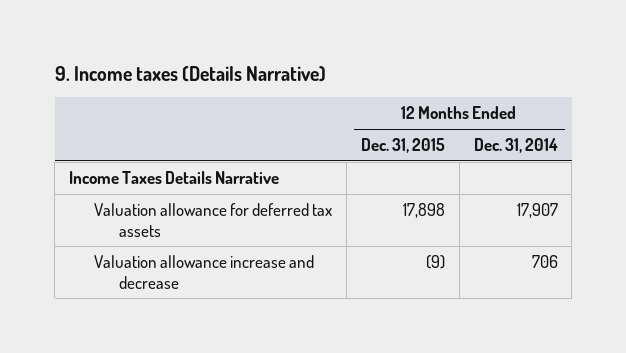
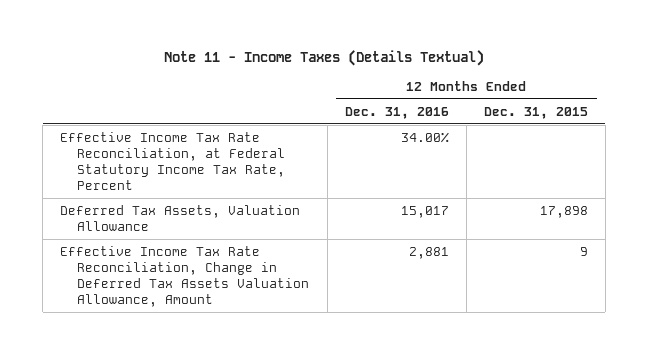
[54,65,326,82] 9. Income taxes (Details Narrative) -> [163,49,484,66] Note 11 - Income Taxes (Details Textual)
[473,137,558,153] Dec. 31, 2014 -> none
none -> [344,106,449,119] Dec. 31, 2016
[68,170,279,184] Income Taxes Details Narrative -> none
[94,254,315,289] Valuation allowance increase and decrease -> none
none -> [60,131,286,190] Effective Income Tax Rate Reconciliation, at Federal Statutory Income Tax Rate, Percent
[94,202,333,237] Valuation allowance for deferred tax assets -> [60,204,301,231] Deferred Tax Assets, Valuation Allowance
none -> [60,245,310,307] Effective Income Tax Rate Reconciliation, Change in Deferred Tax Assets Valuation Allowance, Amount

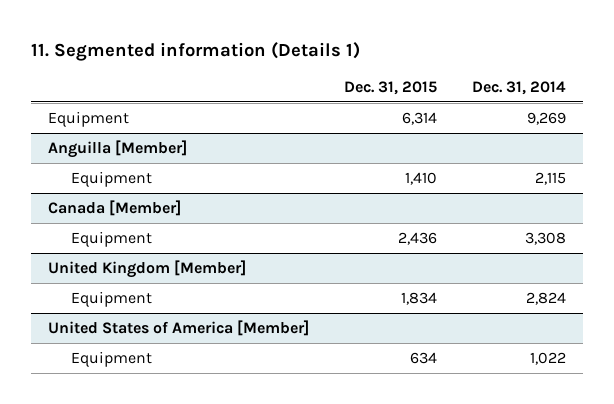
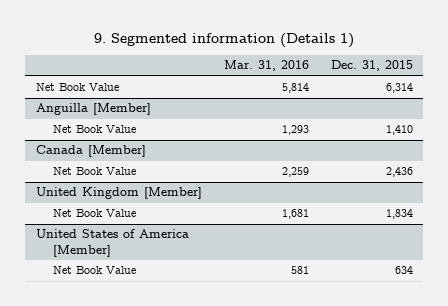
[30,41,360,61] 11. Segmented information (Details 1) -> [94,33,355,49] 9. Segmented information (Details 1)
[471,80,566,95] Dec. 31, 2014 -> none
none -> [223,60,309,72] Mar. 31, 2016
[48,110,130,127] Equipment -> [35,83,119,92] Net Book Value
[70,170,152,187] Equipment -> [53,125,137,134] Net Book Value
[70,230,152,247] Equipment -> [53,167,137,176] Net Book Value
[70,290,152,307] Equipment -> [53,209,137,218] Net Book Value
[70,350,152,367] Equipment -> [53,266,137,275] Net Book Value

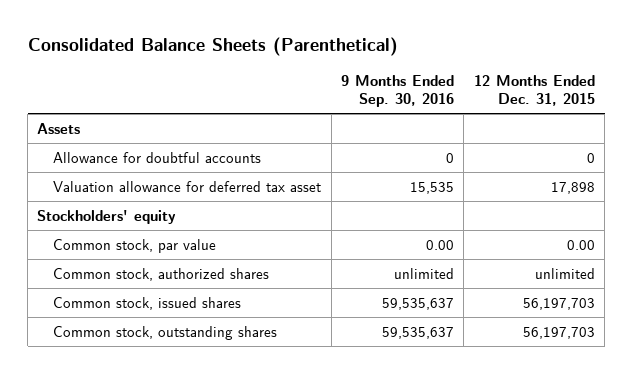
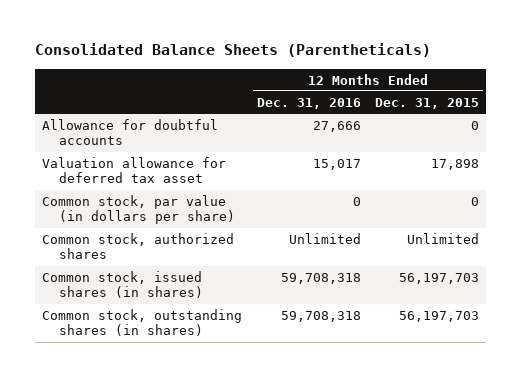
[27,37,398,57] Consolidated Balance Sheets (Parenthetical) -> [35,43,432,58] Consolidated Balance Sheets (Parentheticals)
[341,74,455,108] 9 Months Ended Sep. 30, 2016 -> none
none -> [256,97,361,109] Dec. 31, 2016
[37,122,81,134] Assets -> none
[37,209,177,224] Stockholders' equity -> none
[53,238,217,253] Common stock, par value -> [42,194,236,225] Common stock, par value (in dollars per share)
[566,239,595,250] 0.00 -> [471,196,480,206] 0
[534,267,595,279] unlimited -> [407,232,480,244] Unlimited
[53,296,242,310] Common stock, issued shares -> [42,270,204,299] Common stock, issued shares (in shares)
[53,325,278,340] Common stock, outstanding shares -> [42,308,243,337] Common stock, outstanding shares (in shares)

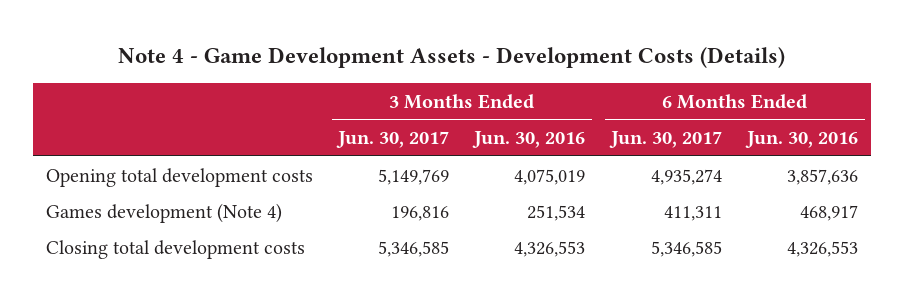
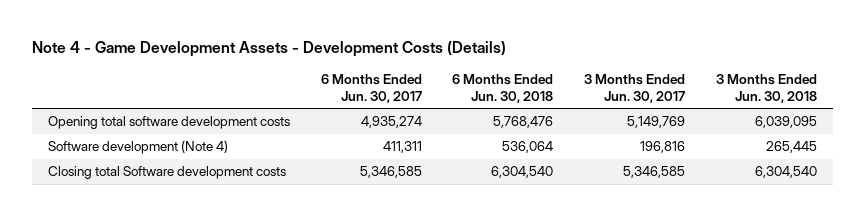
[472,130,586,148] Jun. 30, 2016 -> none
[745,130,859,148] Jun. 30, 2016 -> none
none -> [452,73,554,103] 6 Months Ended Jun. 30, 2018
none -> [716,73,818,103] 3 Months Ended Jun. 30, 2018
[45,167,313,187] Opening total development costs -> [47,116,290,130] Opening total software development costs
[45,202,282,223] Games development (Note 4) -> [47,140,228,155] Software development (Note 4)
[45,239,305,259] Closing total development costs -> [47,166,286,180] Closing total Software development costs

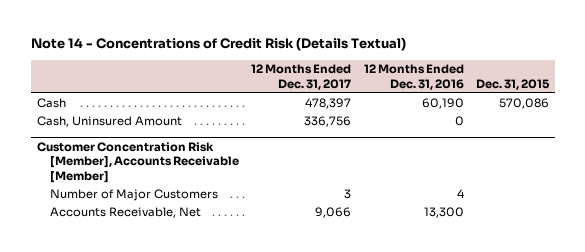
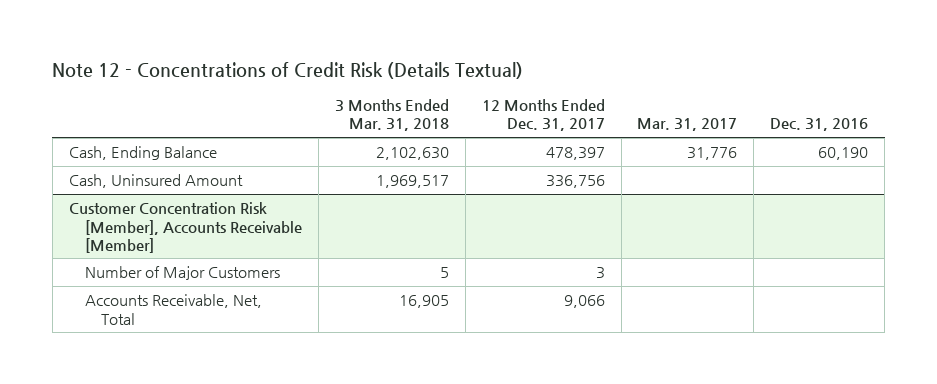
[30,37,406,52] Note 14 - Concentrations of Credit Risk (Details Textual) -> [52,61,524,79] Note 12 - Concentrations of Credit Risk (Details Textual)
[363,64,464,90] 12 Months Ended Dec. 31, 2016 -> none
[475,78,550,90] Dec. 31, 2015 -> none
none -> [334,99,449,132] 3 Months Ended Mar. 31, 2018
none -> [637,118,738,132] Mar. 31, 2017
none -> [770,118,869,132] Dec. 31, 2016
[36,98,66,109] Cash -> [68,146,217,161] Cash, Ending Balance
[50,207,202,219] Accounts Receivable, Net -> [84,294,262,325] Accounts Receivable, Net, Total

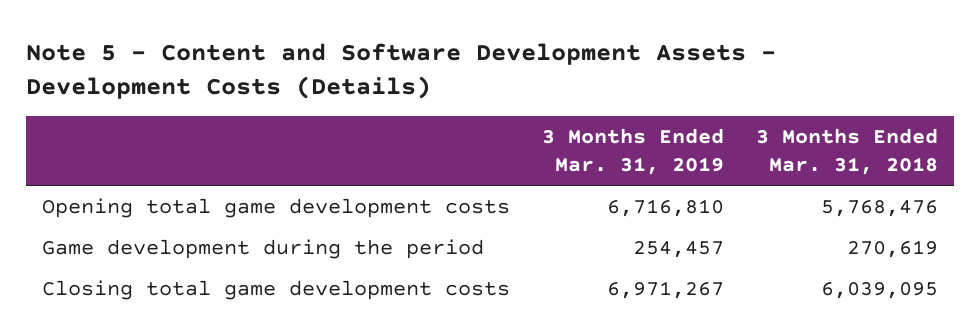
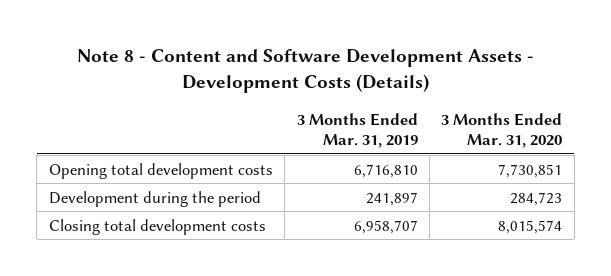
[25,42,776,100] Note 5 - Content and Software Development Assets - Development Costs (Details) -> [76,49,534,94] Note 8 - Content and Software Development Assets - Development Costs (Details)
[756,128,939,176] 3 Months Ended Mar. 31, 2018 -> none
none -> [441,112,563,149] 3 Months Ended Mar. 31, 2020
[41,198,510,219] Opening total game development costs -> [48,162,273,179] Opening total development costs
[41,239,484,260] Game development during the period -> [48,190,261,207] Development during the period
[632,241,724,259] 254,457 -> [365,191,418,206] 241,897
[41,280,510,301] Closing total game development costs -> [48,218,266,235] Closing total development costs
[606,281,724,300] 6,971,267 -> [353,219,418,234] 6,958,707

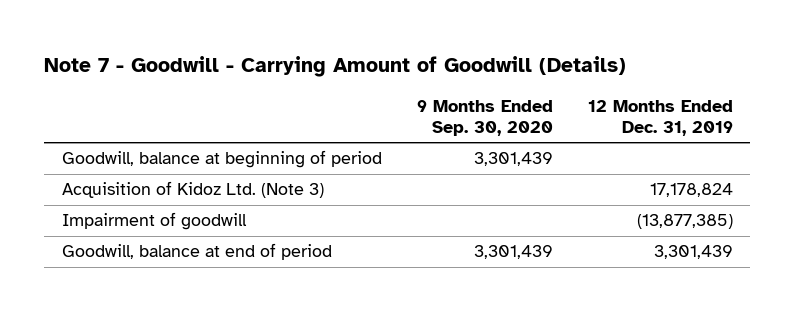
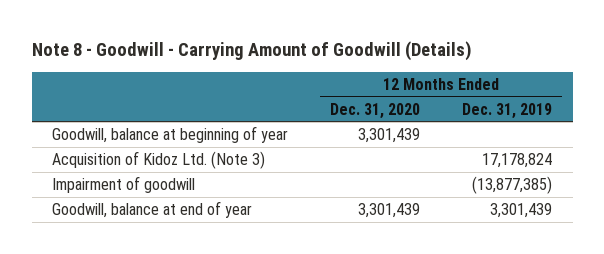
[43,56,626,78] Note 7 - Goodwill - Carrying Amount of Goodwill (Details) -> [31,41,472,62] Note 8 - Goodwill - Carrying Amount of Goodwill (Details)
[416,99,553,137] 9 Months Ended Sep. 30, 2020 -> none
none -> [330,102,421,119] Dec. 31, 2020
[61,150,382,169] Goodwill, balance at beginning of period -> [52,125,289,143] Goodwill, balance at beginning of year
[61,243,332,261] Goodwill, balance at end of period -> [52,200,253,218] Goodwill, balance at end of year

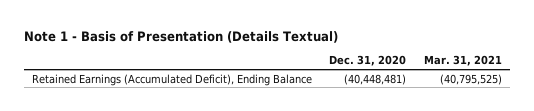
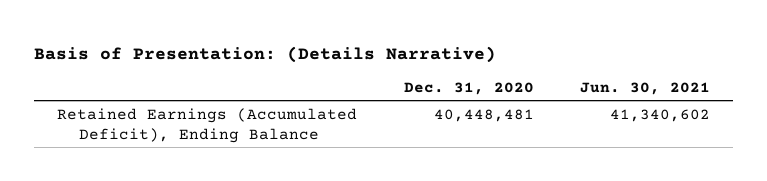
[23,30,338,43] Note 1 - Basis of Presentation (Details Textual) -> [34,45,497,63] Basis of Presentation: (Details Narrative)
[423,55,502,67] Mar. 31, 2021 -> none
none -> [580,82,711,96] Jun. 30, 2021
[344,73,407,85] (40,448,481) -> [433,108,534,122] 40,448,481

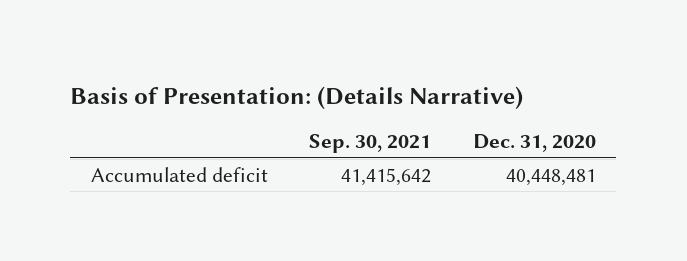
[580,82,711,96] Jun. 30, 2021 -> none
none -> [309,134,432,154] Sep. 30, 2021
[57,107,358,143] Retained Earnings (Accumulated Deficit), Ending Balance -> [91,167,269,183] Accumulated deficit

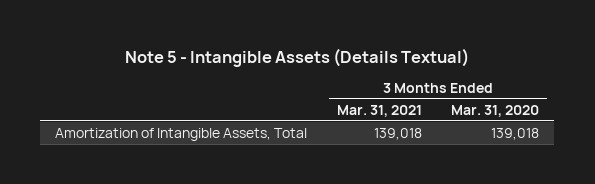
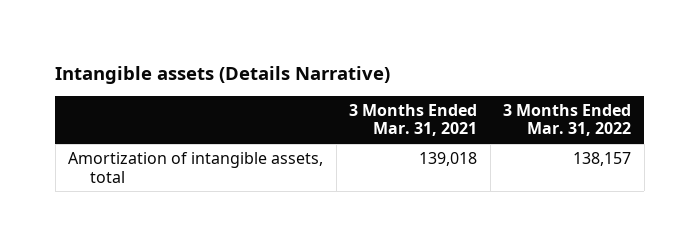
[125,47,470,67] Note 5 - Intangible Assets (Details Textual) -> [55,66,391,85] Intangible assets (Details Narrative)
[451,104,540,117] Mar. 31, 2020 -> none
none -> [503,104,632,137] 3 Months Ended Mar. 31, 2022
[55,128,308,142] Amortization of Intangible Assets, Total -> [68,152,324,183] Amortization of intangible assets, total

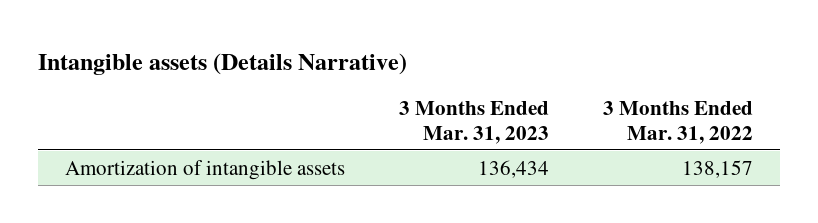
[349,104,478,137] 3 Months Ended Mar. 31, 2021 -> none
none -> [398,100,549,145] 3 Months Ended Mar. 31, 2023
[68,152,324,183] Amortization of intangible assets, total -> [64,159,345,180] Amortization of intangible assets

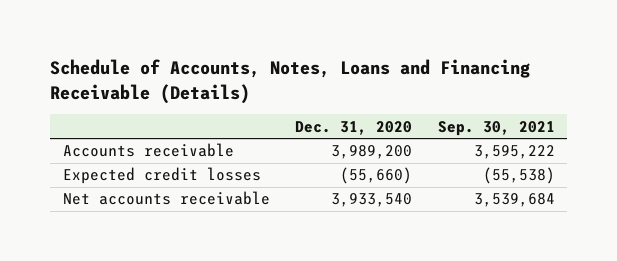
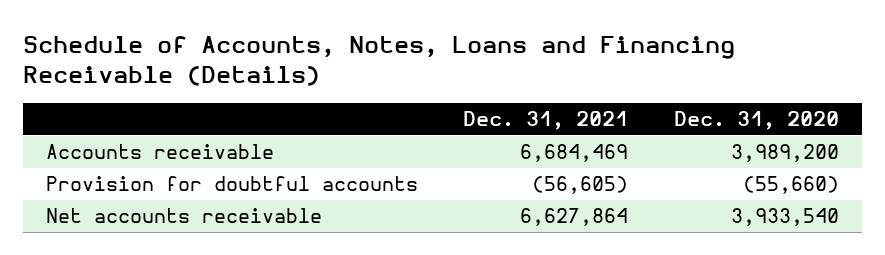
[437,120,555,136] Sep. 30, 2021 -> none
none -> [463,111,629,131] Dec. 31, 2021
[62,167,261,185] Expected credit losses -> [45,176,418,192] Provision for doubtful accounts

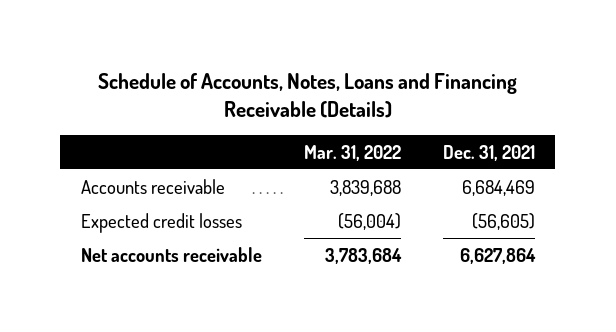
[674,111,840,131] Dec. 31, 2020 -> none
none -> [303,144,401,161] Mar. 31, 2022
[45,176,418,192] Provision for doubtful accounts -> [81,212,243,233] Expected credit losses

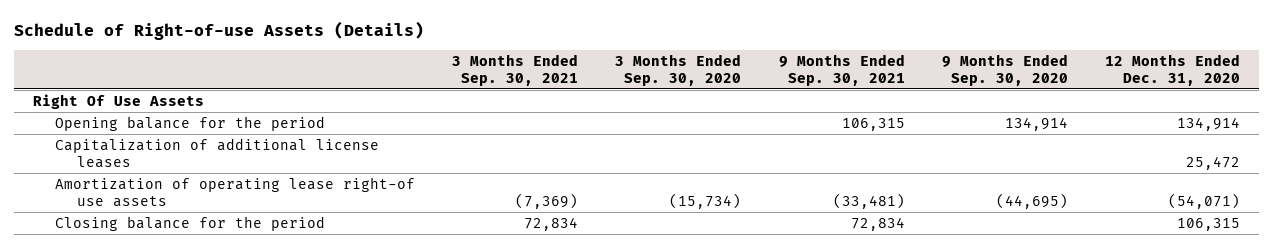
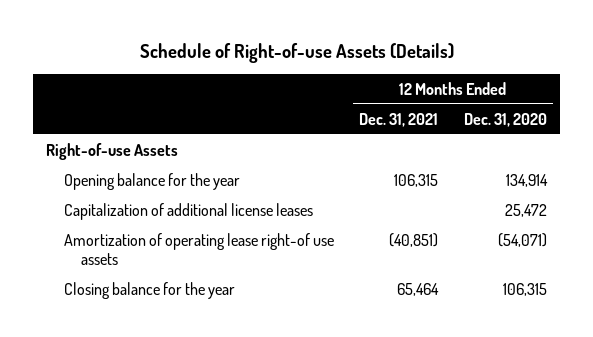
[452,53,579,86] 3 Months Ended Sep. 30, 2021 -> none
[615,53,742,86] 3 Months Ended Sep. 30, 2020 -> none
[778,53,905,86] 9 Months Ended Sep. 30, 2021 -> none
[941,53,1068,86] 9 Months Ended Sep. 30, 2020 -> none
none -> [359,112,439,127] Dec. 31, 2021
[32,93,204,109] Right Of Use Assets -> [46,142,179,160] Right-of-use Assets
[55,115,326,131] Opening balance for the period -> [63,172,240,190] Opening balance for the year
[55,215,326,231] Closing balance for the period -> [63,281,235,299] Closing balance for the year

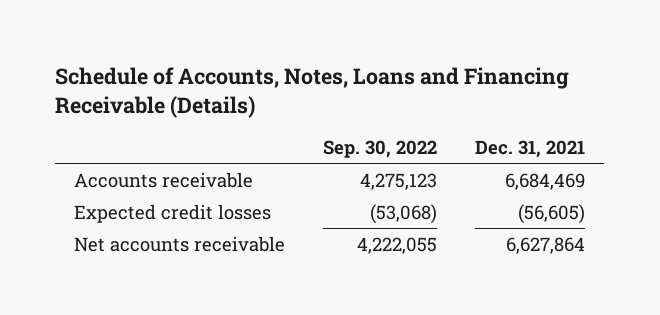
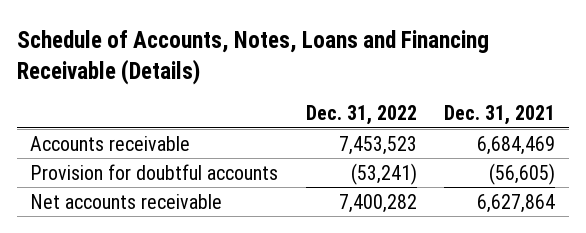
[323,139,438,158] Sep. 30, 2022 -> none
none -> [305,105,417,126] Dec. 31, 2022
[74,203,272,223] Expected credit losses -> [30,163,279,180] Provision for doubtful accounts

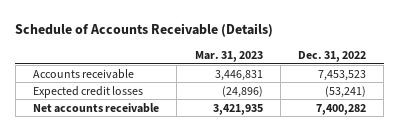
[16,29,489,85] Schedule of Accounts, Notes, Loans and Financing Receivable (Details) -> [15,23,274,38] Schedule of Accounts Receivable (Details)
[444,105,556,126] Dec. 31, 2021 -> none
none -> [194,50,263,62] Mar. 31, 2023
[30,163,279,180] Provision for doubtful accounts -> [33,85,144,98] Expected credit losses

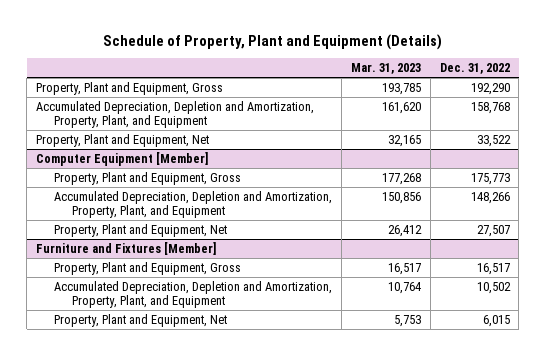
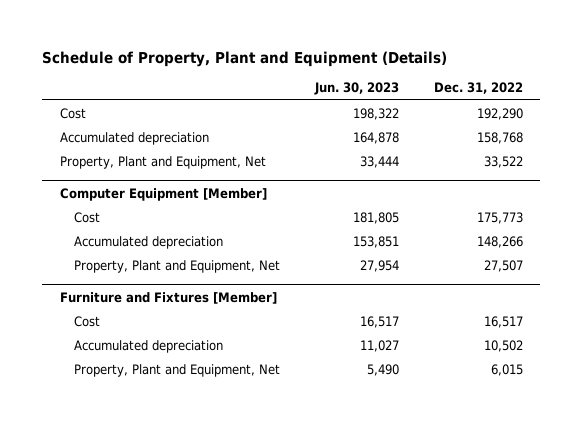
[350,63,421,75] Mar. 31, 2023 -> none
none -> [313,82,399,96] Jun. 30, 2023
[35,81,223,95] Property, Plant and Equipment, Gross -> [59,107,86,119] Cost
[35,100,314,129] Accumulated Depreciation, Depletion and Amortization, Property, Plant, and Equipment -> [59,131,209,145] Accumulated depreciation
[54,171,242,185] Property, Plant and Equipment, Gross -> [74,211,101,223] Cost
[54,190,333,219] Accumulated Depreciation, Depletion and Amortization, Property, Plant, and Equipment -> [74,235,224,249] Accumulated depreciation
[54,261,242,275] Property, Plant and Equipment, Gross -> [74,315,101,327] Cost
[54,280,333,309] Accumulated Depreciation, Depletion and Amortization, Property, Plant, and Equipment -> [74,339,224,353] Accumulated depreciation

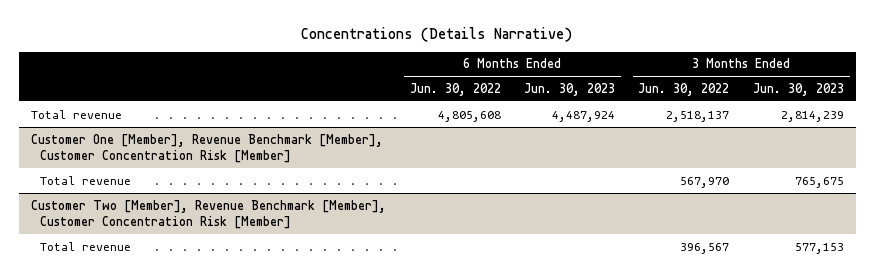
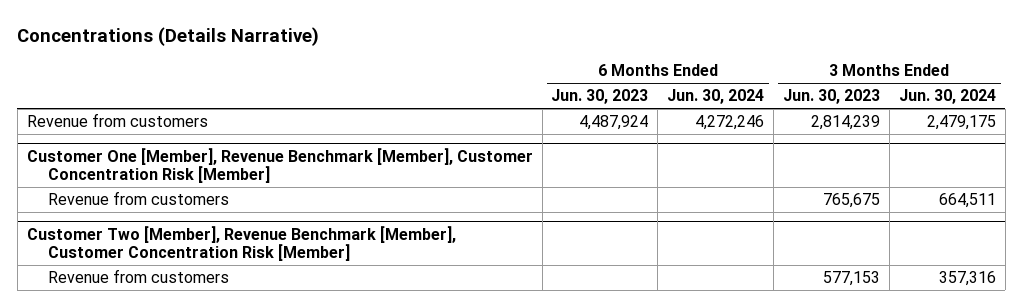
[409,82,501,96] Jun. 30, 2022 -> none
[638,82,730,96] Jun. 30, 2022 -> none
none -> [667,89,765,105] Jun. 30, 2024
none -> [898,89,996,105] Jun. 30, 2024
[31,109,123,119] Total revenue -> [26,113,208,128] Revenue from customers
[40,175,132,185] Total revenue -> [47,191,229,206] Revenue from customers
[40,241,132,251] Total revenue -> [47,269,229,284] Revenue from customers

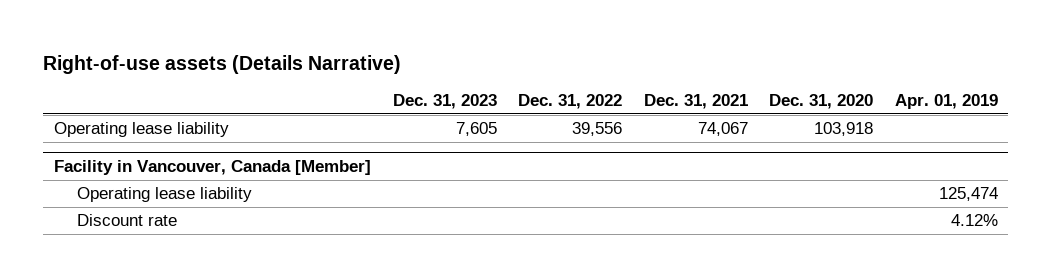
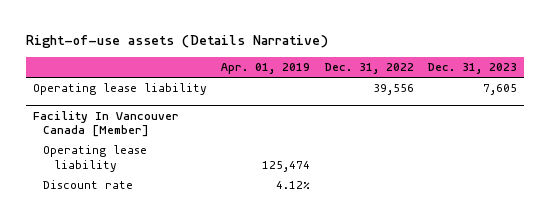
[643,94,748,110] Dec. 31, 2021 -> none
[769,94,874,110] Dec. 31, 2020 -> none
[54,160,372,176] Facility in Vancouver, Canada [Member] -> [33,110,180,138] Facility In Vancouver Canada [Member]

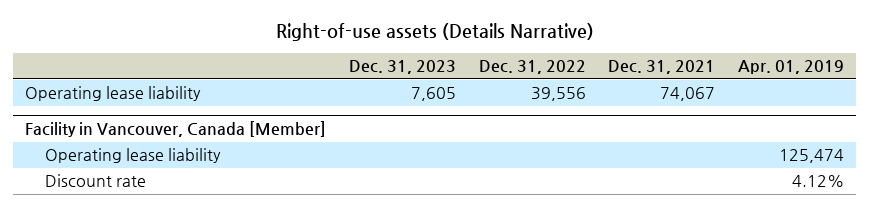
none -> [608,60,716,75] Dec. 31, 2021
[33,110,180,138] Facility In Vancouver Canada [Member] -> [24,121,326,138] Facility in Vancouver, Canada [Member]

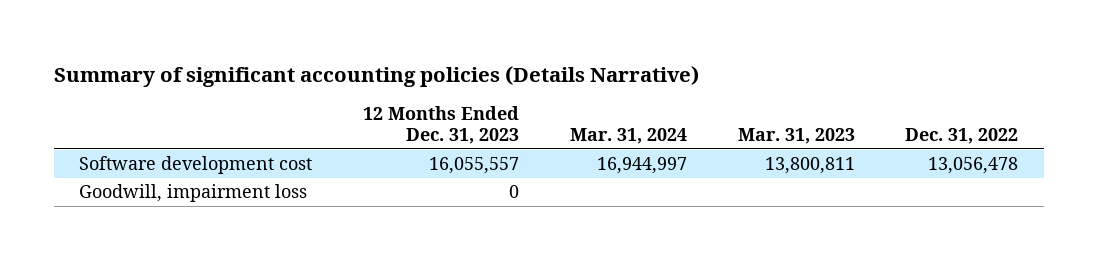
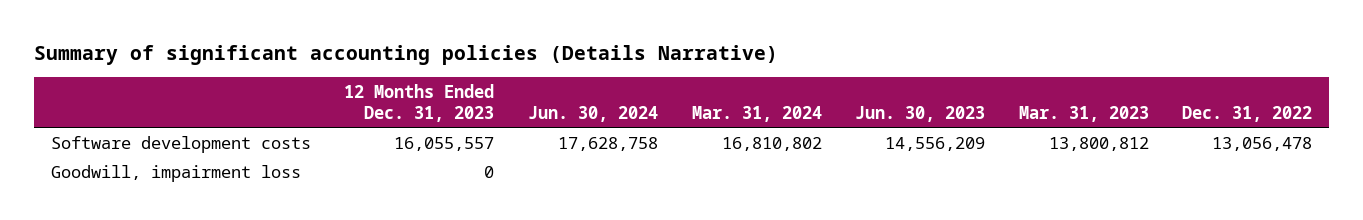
none -> [527,105,658,122] Jun. 30, 2024
none -> [855,105,986,122] Jun. 30, 2023
[79,156,313,175] Software development cost -> [50,135,311,153] Software development costs
[596,157,687,175] 16,944,997 -> [721,136,822,151] 16,810,802
[764,157,855,175] 13,800,811 -> [1048,136,1149,151] 13,800,812

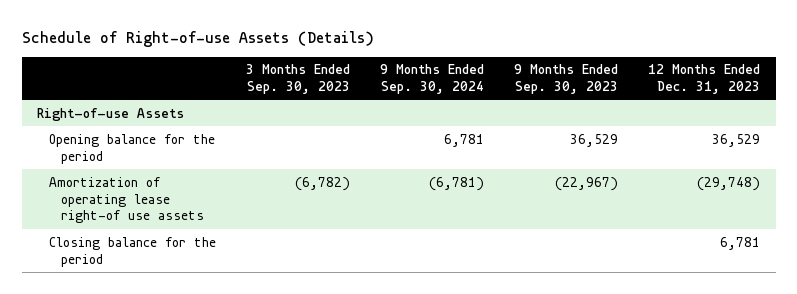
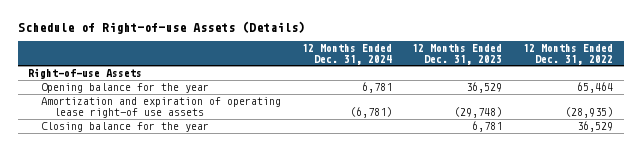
[245,64,350,95] 3 Months Ended Sep. 30, 2023 -> none
[380,64,485,95] 9 Months Ended Sep. 30, 2024 -> none
[514,64,619,95] 9 Months Ended Sep. 30, 2023 -> none
none -> [301,43,392,65] 12 Months Ended Dec. 31, 2024
none -> [523,43,614,65] 12 Months Ended Dec. 31, 2022
[48,133,215,164] Opening balance for the period -> [41,82,210,93] Opening balance for the year
[48,176,204,224] Amortization of operating lease right-of use assets -> [41,96,282,118] Amortization and expiration of operating lease right-of use assets
[48,236,216,267] Closing balance for the period -> [41,121,210,132] Closing balance for the year

